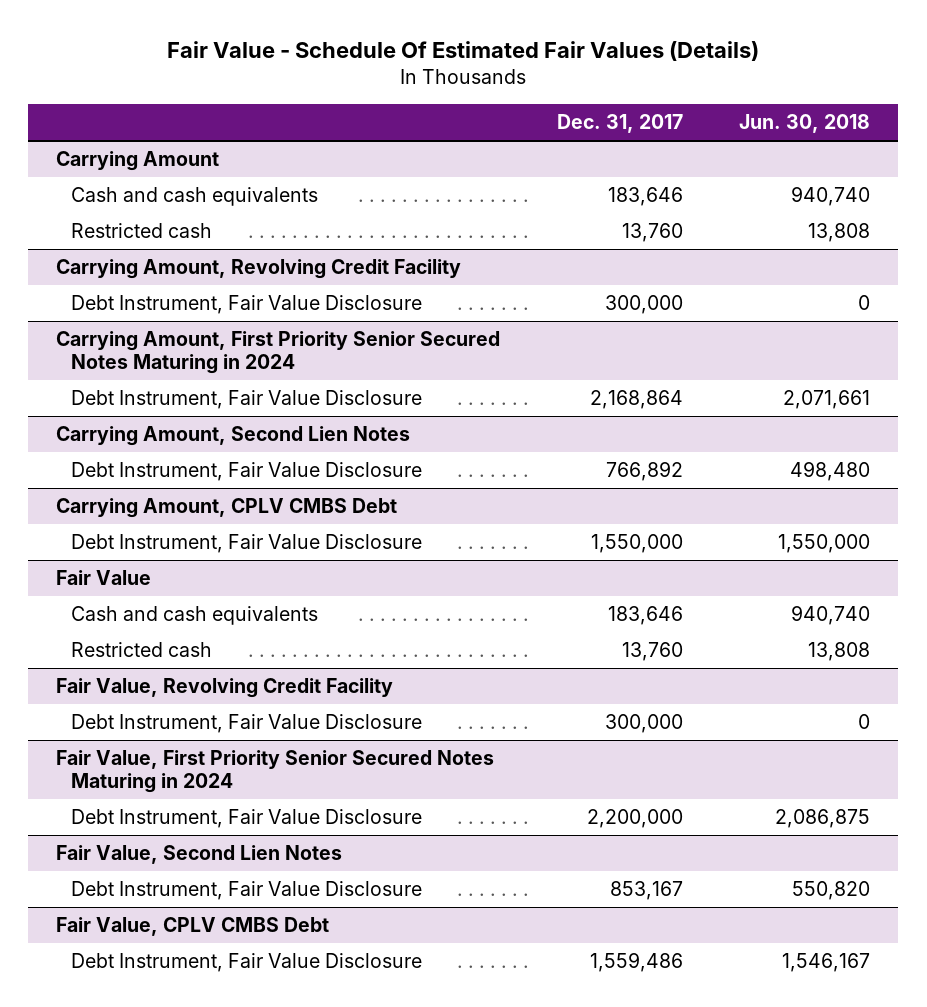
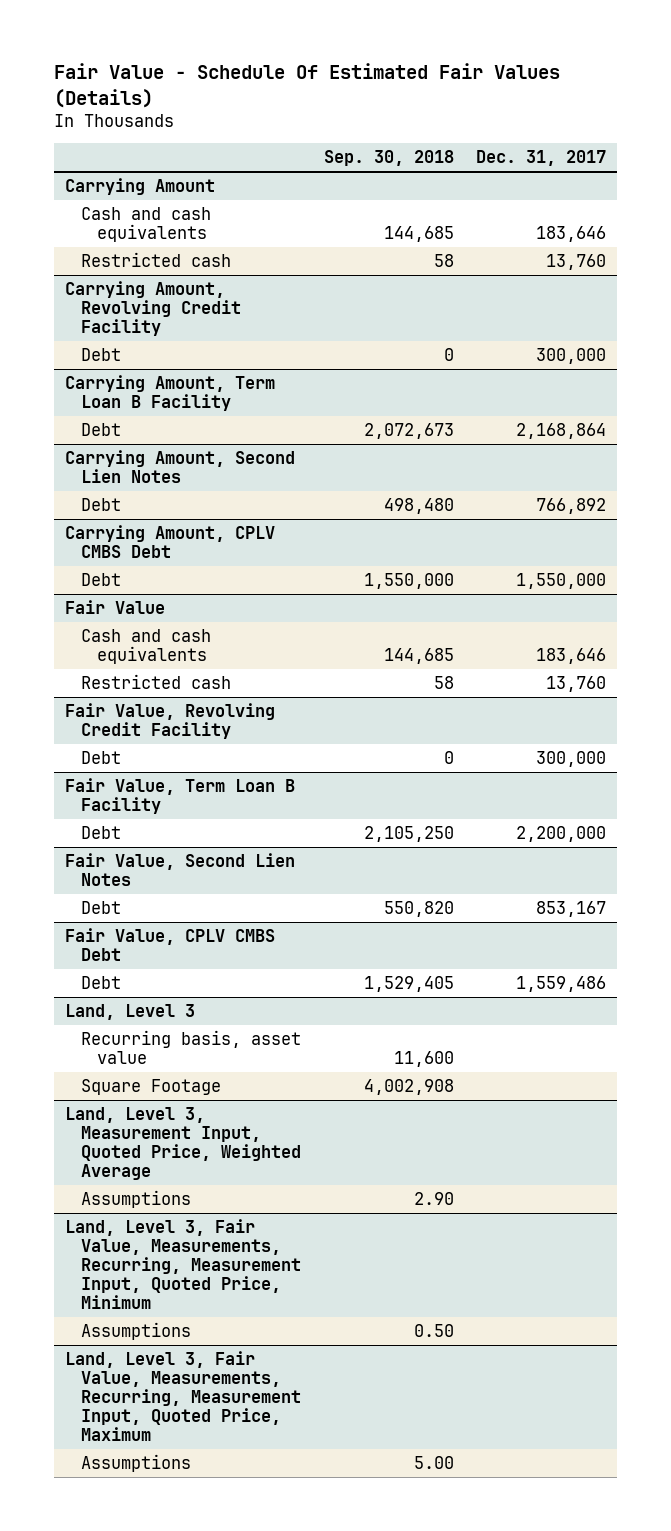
[739,113,871,133] Jun. 30, 2018 -> none
none -> [323,150,454,167] Sep. 30, 2018
[56,331,501,374] Carrying Amount, First Priority Senior Secured Notes Maturing in 2024 -> none
[71,295,423,315] Debt Instrument, Fair Value Disclosure -> [81,348,122,362] Debt
none -> [65,375,276,411] Carrying Amount, Term Loan B Facility
[71,390,423,410] Debt Instrument, Fair Value Disclosure -> [81,423,122,437] Debt
[71,462,423,482] Debt Instrument, Fair Value Disclosure -> [81,498,122,512] Debt
[71,534,423,554] Debt Instrument, Fair Value Disclosure -> [81,573,122,587] Debt
[56,750,495,793] Fair Value, First Priority Senior Secured Notes Maturing in 2024 -> none
[71,714,423,734] Debt Instrument, Fair Value Disclosure -> [81,751,122,765] Debt
none -> [65,778,296,814] Fair Value, Term Loan B Facility
[71,809,423,829] Debt Instrument, Fair Value Disclosure -> [81,826,122,840] Debt
[71,881,423,901] Debt Instrument, Fair Value Disclosure -> [81,901,122,915] Debt
[71,953,423,973] Debt Instrument, Fair Value Disclosure -> [81,976,122,990] Debt
none -> [65,1004,196,1021] Land, Level 3
none -> [81,1030,302,1064] Recurring basis, asset value
none -> [81,1079,222,1096] Square Footage
none -> [65,1107,302,1180] Land, Level 3, Measurement Input, Quoted Price, Weighted Average
none -> [81,1190,192,1209] Assumptions
none -> [65,1219,302,1309] Land, Level 3, Fair Value, Measurements, Recurring, Measurement Input, Quoted Price, Minimum
none -> [81,1322,192,1341] Assumptions
none -> [65,1351,302,1441] Land, Level 3, Fair Value, Measurements, Recurring, Measurement Input, Quoted Price, Maximum
none -> [81,1454,192,1473] Assumptions

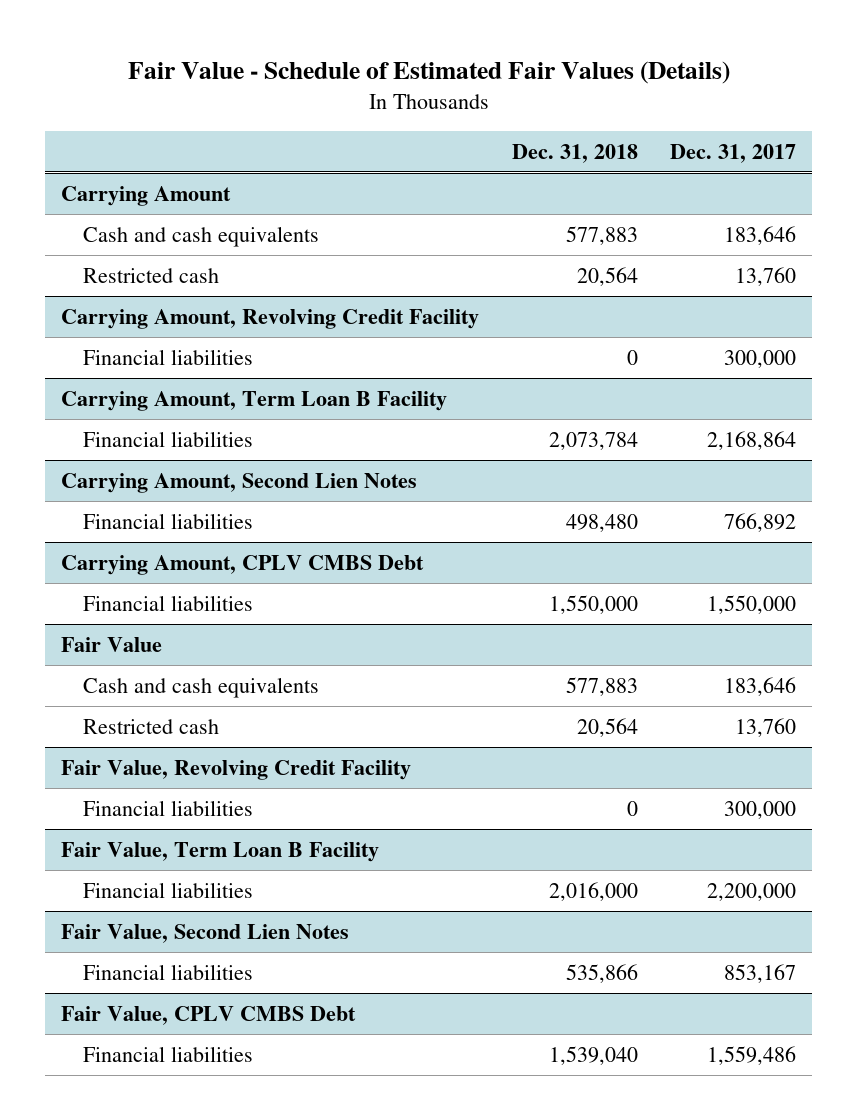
[54,63,561,108] Fair Value - Schedule Of Estimated Fair Values (Details) -> [127,61,730,85] Fair Value - Schedule of Estimated Fair Values (Details)
[323,150,454,167] Sep. 30, 2018 -> none
none -> [511,143,638,163] Dec. 31, 2018
[81,348,122,362] Debt -> [82,348,253,365] Financial liabilities
[81,423,122,437] Debt -> [82,430,253,447] Financial liabilities
[81,498,122,512] Debt -> [82,512,253,529] Financial liabilities
[81,573,122,587] Debt -> [82,594,253,611] Financial liabilities
[81,751,122,765] Debt -> [82,799,253,816] Financial liabilities
[81,826,122,840] Debt -> [82,881,253,898] Financial liabilities
[81,901,122,915] Debt -> [82,963,253,980] Financial liabilities
[65,1004,196,1021] Land, Level 3 -> none
[81,1030,302,1064] Recurring basis, asset value -> none
[81,1079,222,1096] Square Footage -> none
[65,1107,302,1180] Land, Level 3, Measurement Input, Quoted Price, Weighted Average -> none
[81,1190,192,1209] Assumptions -> none
[65,1219,302,1309] Land, Level 3, Fair Value, Measurements, Recurring, Measurement Input, Quoted Price, Minimum -> none
[81,1322,192,1341] Assumptions -> none
[65,1351,302,1441] Land, Level 3, Fair Value, Measurements, Recurring, Measurement Input, Quoted Price, Maximum -> none
[81,1454,192,1473] Assumptions -> none
[81,976,122,990] Debt -> [82,1045,253,1062] Financial liabilities

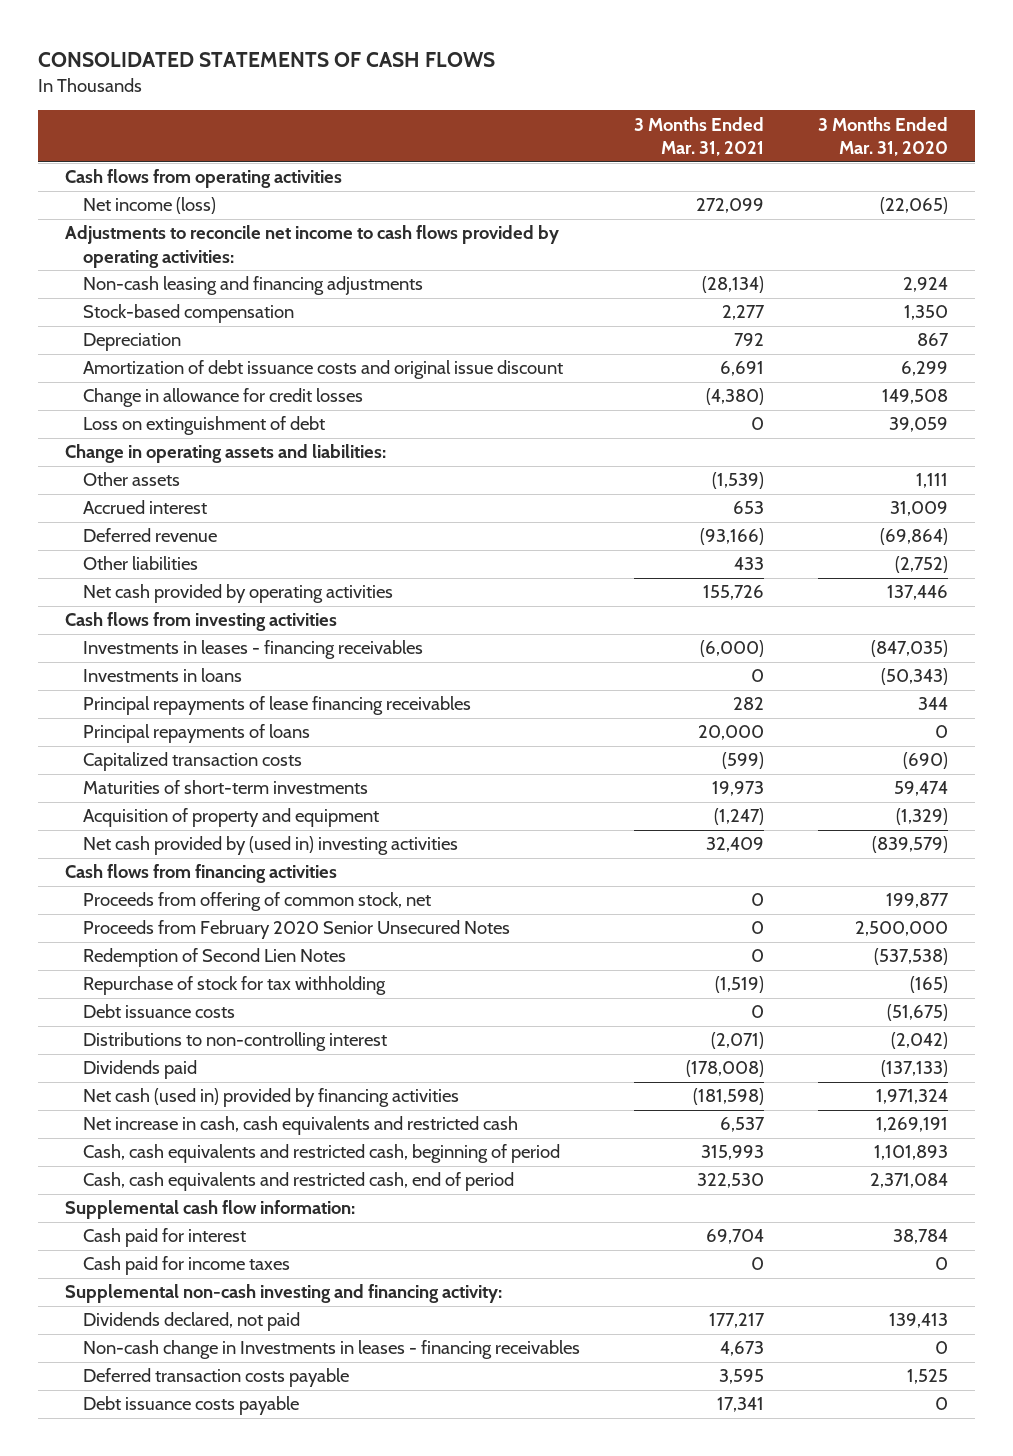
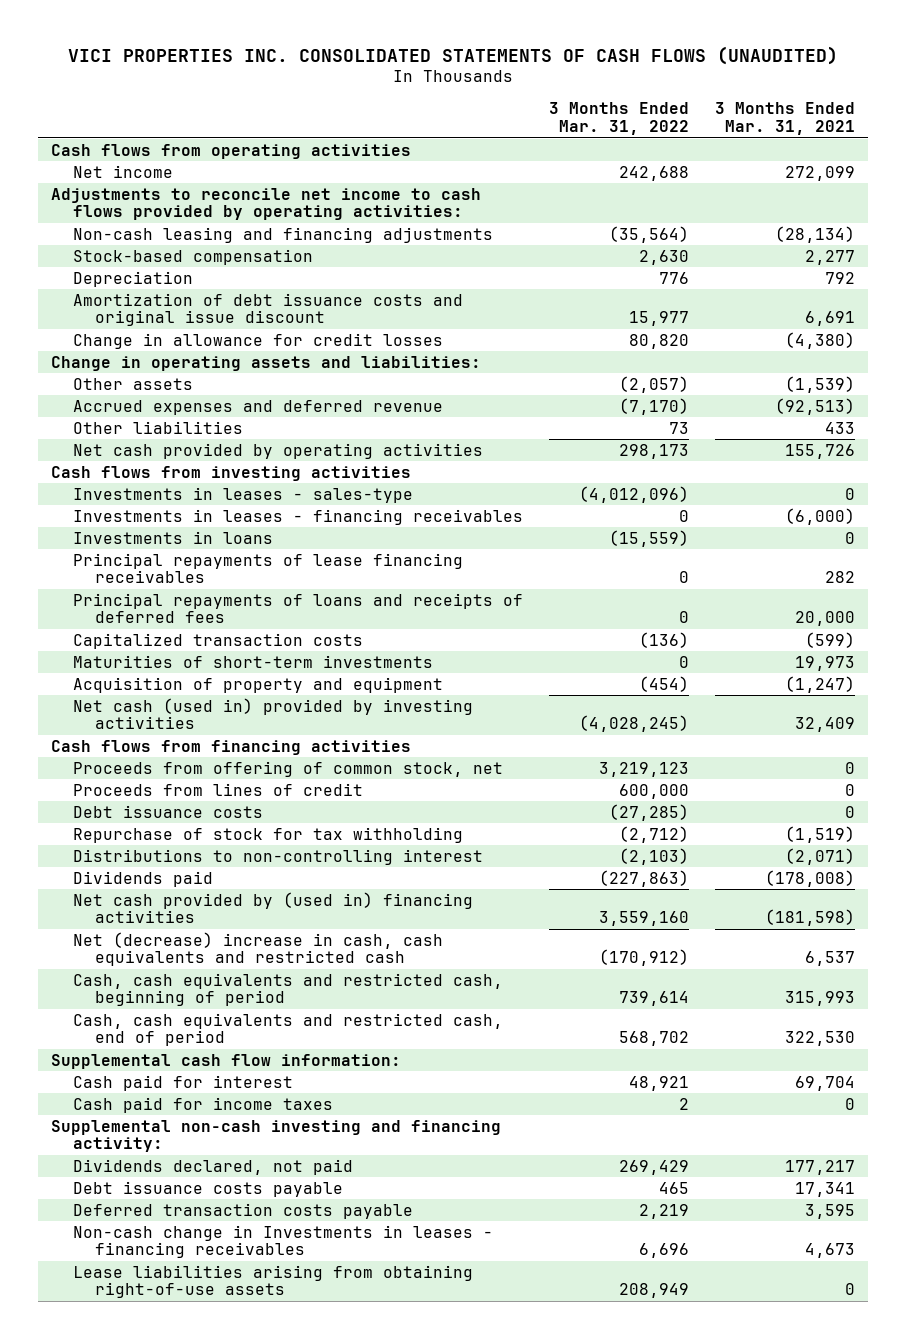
[38,51,496,67] CONSOLIDATED STATEMENTS OF CASH FLOWS -> [67,45,838,65] VICI PROPERTIES INC. CONSOLIDATED STATEMENTS OF CASH FLOWS (UNAUDITED)
[818,116,949,156] 3 Months Ended Mar. 31, 2020 -> none
none -> [548,102,689,136] 3 Months Ended Mar. 31, 2022
[83,197,217,215] Net income (loss) -> [72,164,173,178] Net income
[83,416,326,436] Loss on extinguishment of debt -> none
[83,500,208,515] Accrued interest -> none
[83,528,218,543] Deferred revenue -> none
none -> [72,399,443,415] Accrued expenses and deferred revenue
none -> [72,486,413,503] Investments in leases - sales-type
[83,724,311,744] Principal repayments of loans -> [72,592,523,624] Principal repayments of loans and receipts of deferred fees
[83,836,459,856] Net cash provided by (used in) investing activities -> [72,697,473,730] Net cash (used in) provided by investing activities
[83,920,511,940] Proceeds from February 2020 Senior Unsecured Notes -> none
[83,948,347,968] Redemption of Second Lien Notes -> none
none -> [72,782,363,796] Proceeds from lines of credit
[83,976,387,996] Repurchase of stock for tax withholding -> [72,826,463,843] Repurchase of stock for tax withholding
[83,1088,460,1108] Net cash (used in) provided by financing activities -> [72,891,473,924] Net cash provided by (used in) financing activities
[83,1116,519,1136] Net increase in cash, cash equivalents and restricted cash -> [72,931,443,967] Net (decrease) increase in cash, cash equivalents and restricted cash
[83,1368,350,1388] Deferred transaction costs payable -> [72,1202,413,1219] Deferred transaction costs payable
[83,1340,581,1360] Non-cash change in Investments in leases - financing receivables -> [72,1224,493,1259] Non-cash change in Investments in leases - financing receivables
none -> [72,1264,473,1299] Lease liabilities arising from obtaining right-of-use assets

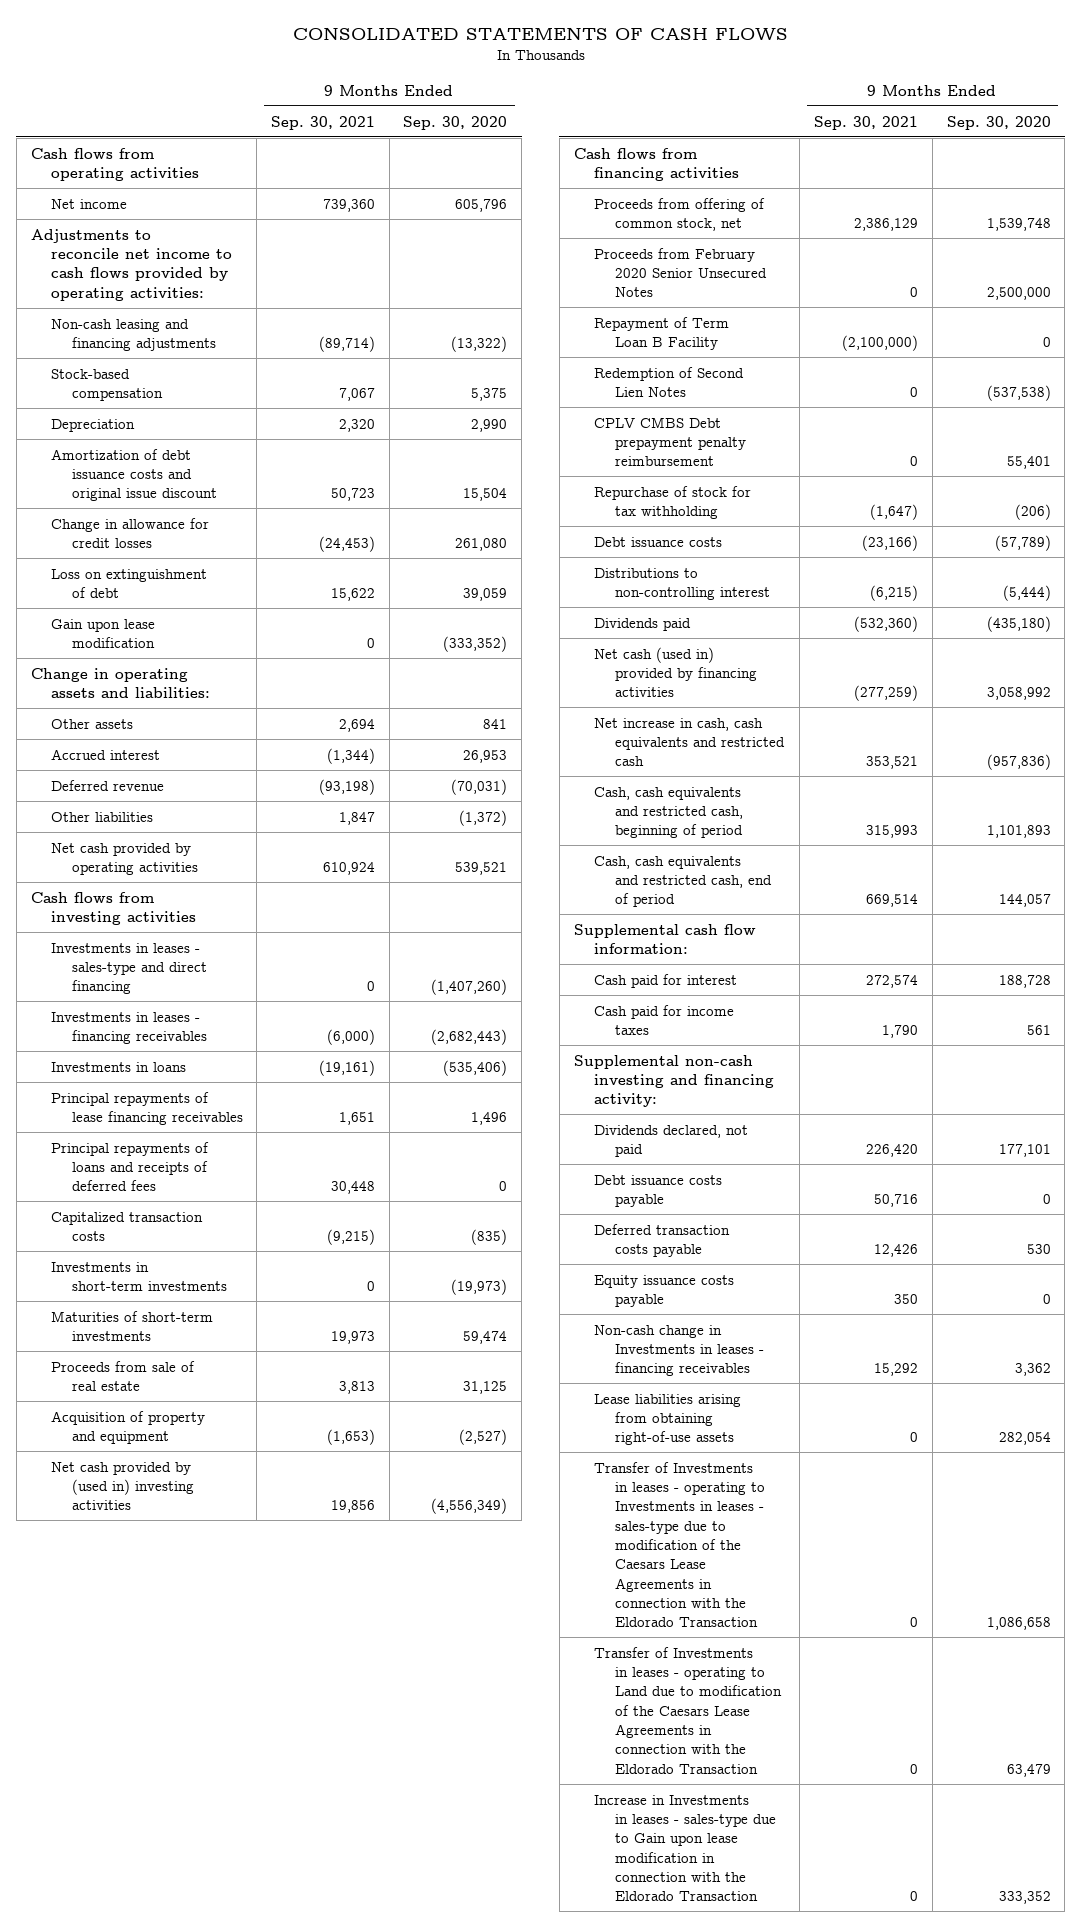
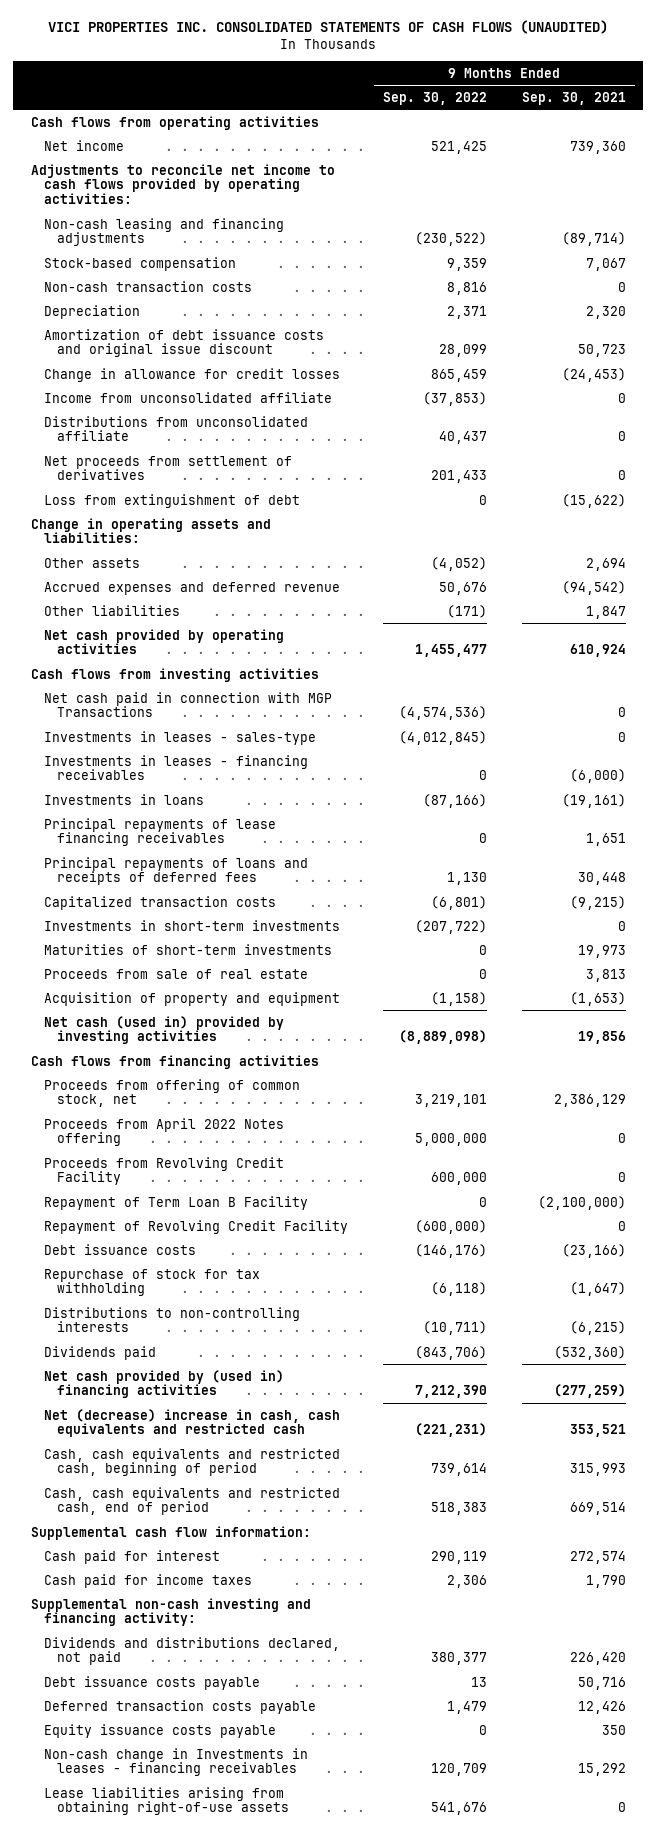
[292,26,788,40] CONSOLIDATED STATEMENTS OF CASH FLOWS -> [48,20,609,35] VICI PROPERTIES INC. CONSOLIDATED STATEMENTS OF CASH FLOWS (UNAUDITED)
[403,115,508,130] Sep. 30, 2020 -> none
none -> [382,91,487,105] Sep. 30, 2022
none -> [43,280,252,292] Non-cash transaction costs
[51,618,156,648] Gain upon lease modification -> none
none -> [43,391,332,403] Income from unconsolidated affiliate
none -> [43,415,308,442] Distributions from unconsolidated affiliate
none -> [43,455,292,481] Net proceeds from settlement of derivatives
[51,568,208,598] Loss on extinguishment of debt -> [43,493,300,508] Loss from extinguishment of debt
[330,587,375,601] 15,622 -> [561,493,626,508] (15,622)
[51,748,161,760] Accrued interest -> none
[51,779,165,791] Deferred revenue -> none
none -> [43,581,340,595] Accrued expenses and deferred revenue
none -> [43,691,332,718] Net cash paid in connection with MGP Transactions
[51,942,207,995] Investments in leases - sales-type and direct financing -> [43,730,316,745] Investments in leases - sales-type
[51,1461,194,1511] Net cash provided by (used in) investing activities -> [43,1015,284,1045] Net cash (used in) provided by investing activities
[594,247,767,298] Proceeds from February 2020 Senior Unsecured Notes -> [43,1117,284,1147] Proceeds from April 2022 Notes offering
none -> [43,1156,284,1186] Proceeds from Revolving Credit Facility
[594,366,745,397] Redemption of Second Lien Notes -> none
[594,416,746,467] CPLV CMBS Debt prepayment penalty reimbursement -> none
none -> [43,1219,348,1234] Repayment of Revolving Credit Facility
[594,485,752,519] Repurchase of stock for tax withholding -> [43,1268,260,1297] Repurchase of stock for tax withholding
[594,567,770,600] Distributions to non-controlling interest -> [43,1306,300,1333] Distributions to non-controlling interests
[594,646,757,698] Net cash (used in) provided by financing activities -> [43,1369,284,1399] Net cash provided by (used in) financing activities
[594,717,785,767] Net increase in cash, cash equivalents and restricted cash -> [43,1408,340,1438] Net (decrease) increase in cash, cash equivalents and restricted cash
[594,1124,749,1157] Dividends declared, not paid -> [43,1636,340,1666] Dividends and distributions declared, not paid
[594,1461,765,1628] Transfer of Investments in leases - operating to Investments in leases - sales-type due to modification of the Caesars Lease Agreements in connection with the Eldorado Transaction -> none
[594,1646,782,1774] Transfer of Investments in leases - operating to Land due to modification of the Caesars Lease Agreements in connection with the Eldorado Transaction -> none
[594,1794,776,1902] Increase in Investments in leases - sales-type due to Gain upon lease modification in connection with the Eldorado Transaction -> none

